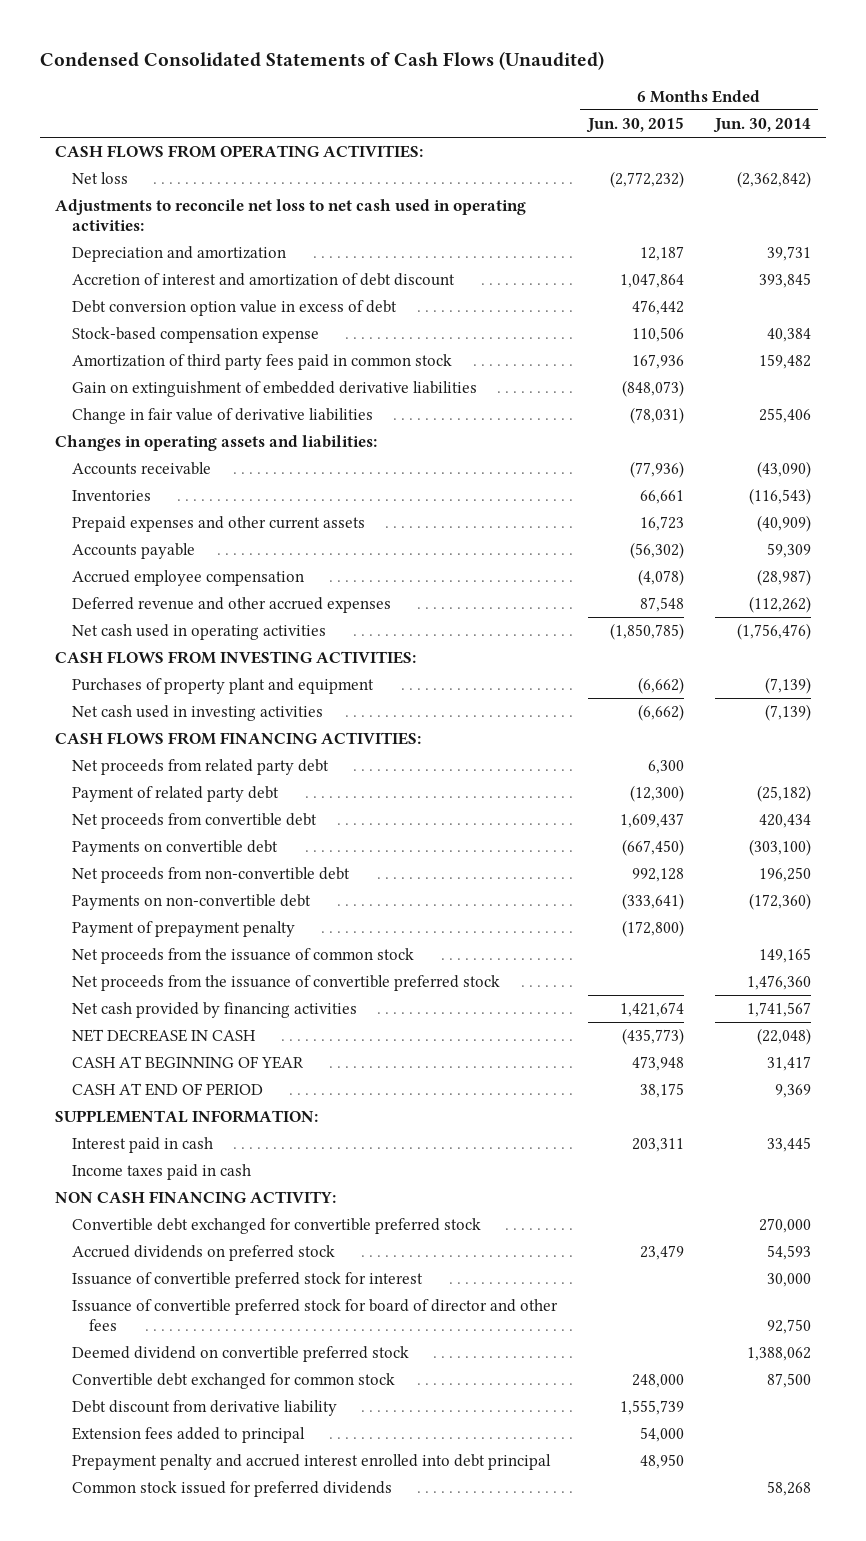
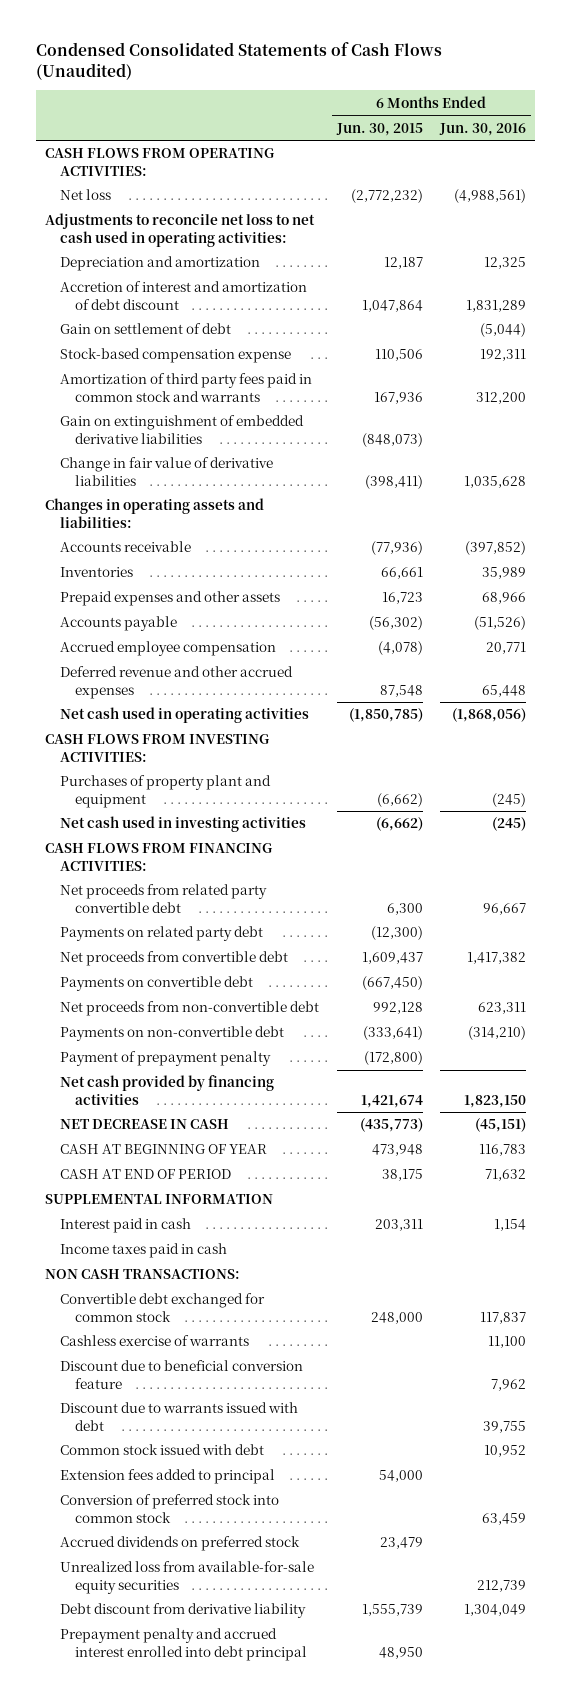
[712,118,811,134] Jun. 30, 2014 -> none
none -> [439,122,527,136] Jun. 30, 2016
[72,300,398,317] Debt conversion option value in excess of debt -> none
none -> [59,323,231,335] Gain on settlement of debt
[72,354,453,371] Amortization of third party fees paid in common stock -> [59,373,312,402] Amortization of third party fees paid in common stock and warrants
[629,407,684,425] (78,031) -> [364,474,423,489] (398,411)
[72,516,366,533] Prepaid expenses and other current assets -> [59,591,280,607] Prepaid expenses and other assets
[72,759,330,776] Net proceeds from related party debt -> [59,884,267,913] Net proceeds from related party convertible debt
[72,786,280,803] Payment of related party debt -> [59,926,263,942] Payments on related party debt
[72,948,415,965] Net proceeds from the issuance of common stock -> none
[72,975,501,992] Net proceeds from the issuance of convertible preferred stock -> none
[55,1110,319,1124] SUPPLEMENTAL INFORMATION: -> [44,1194,273,1205] SUPPLEMENTAL INFORMATION
[72,1218,482,1235] Convertible debt exchanged for convertible preferred stock -> none
[72,1272,424,1289] Issuance of convertible preferred stock for interest -> none
[72,1299,559,1331] Issuance of convertible preferred stock for board of director and other fees -> none
[72,1346,410,1363] Deemed dividend on convertible preferred stock -> none
[55,1191,337,1204] NON CASH FINANCING ACTIVITY: -> [44,1269,240,1280] NON CASH TRANSACTIONS:
none -> [59,1335,249,1347] Cashless exercise of warrants
none -> [59,1360,303,1389] Discount due to beneficial conversion feature
none -> [59,1402,298,1431] Discount due to warrants issued with debt
none -> [59,1444,264,1456] Common stock issued with debt
none -> [59,1494,279,1523] Conversion of preferred stock into common stock
[72,1245,336,1262] Accrued dividends on preferred stock -> [59,1536,300,1552] Accrued dividends on preferred stock
none -> [59,1561,314,1594] Unrealized loss from available-for-sale equity securities
[72,1400,338,1417] Debt discount from derivative liability -> [59,1603,306,1619] Debt discount from derivative liability
[72,1481,393,1498] Common stock issued for preferred dividends -> none

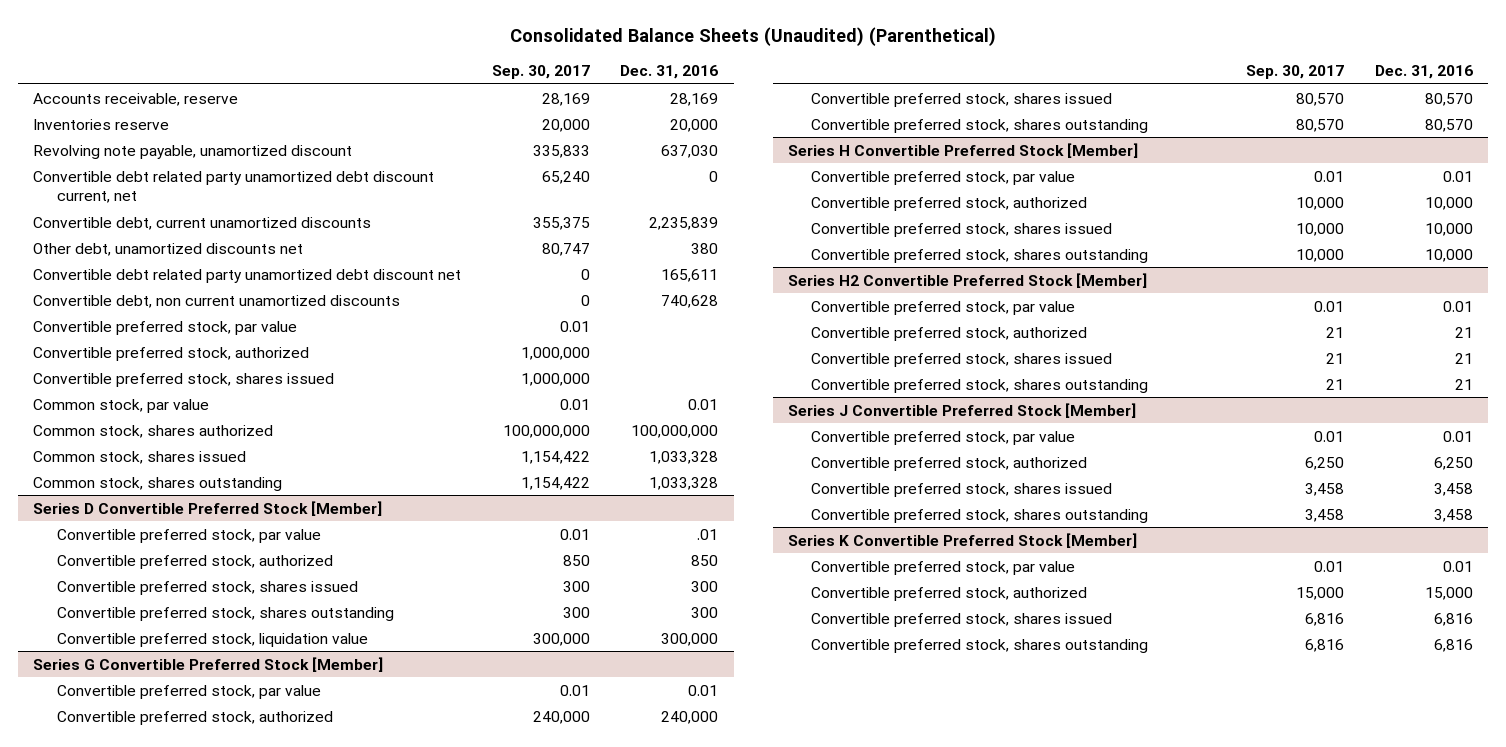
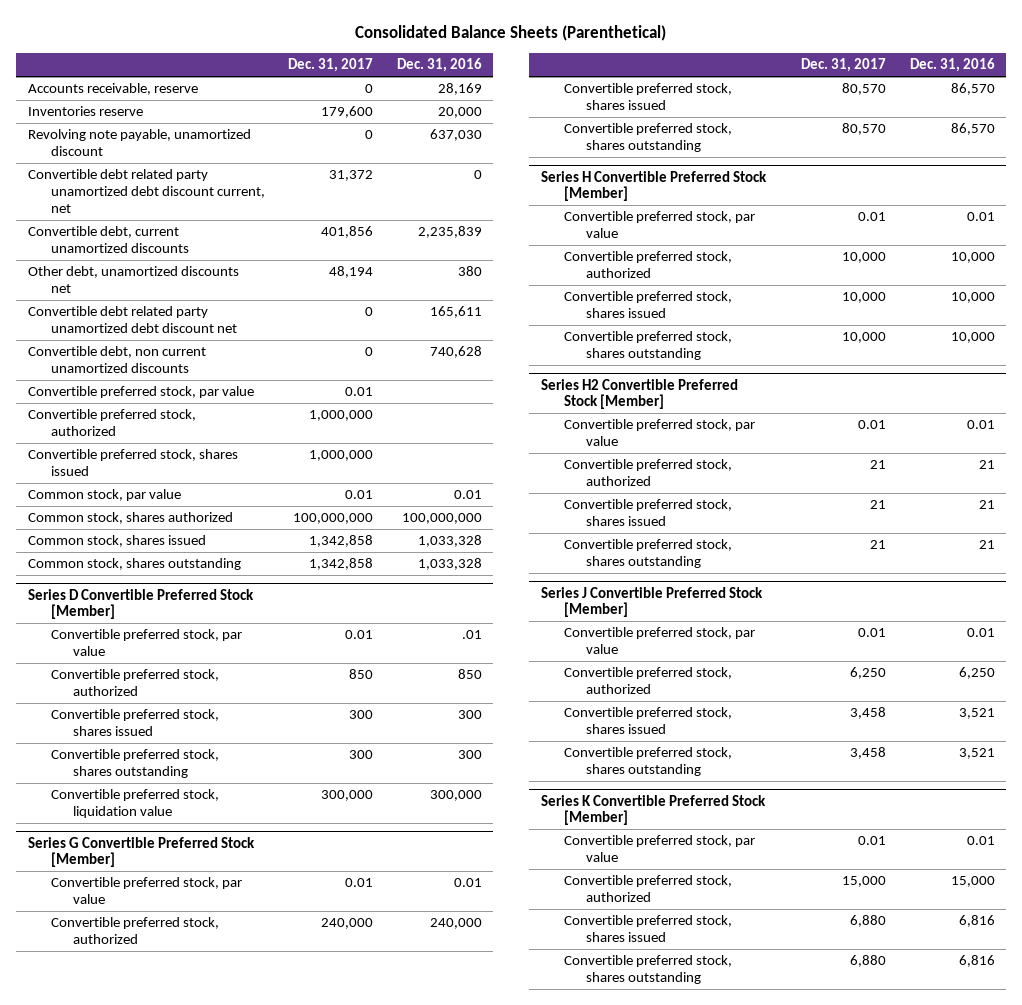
[510,27,997,47] Consolidated Balance Sheets (Unaudited) (Parenthetical) -> [355,25,667,42] Consolidated Balance Sheets (Parenthetical)
[491,65,590,80] Sep. 30, 2017 -> none
none -> [288,58,374,73] Dec. 31, 2017
[1424,92,1473,106] 80,570 -> [950,83,995,96] 86,570
[1424,118,1473,132] 80,570 -> [950,123,995,136] 86,570
[1433,482,1473,496] 3,458 -> [958,708,995,720] 3,521
[1433,508,1473,522] 3,458 -> [958,748,995,760] 3,521

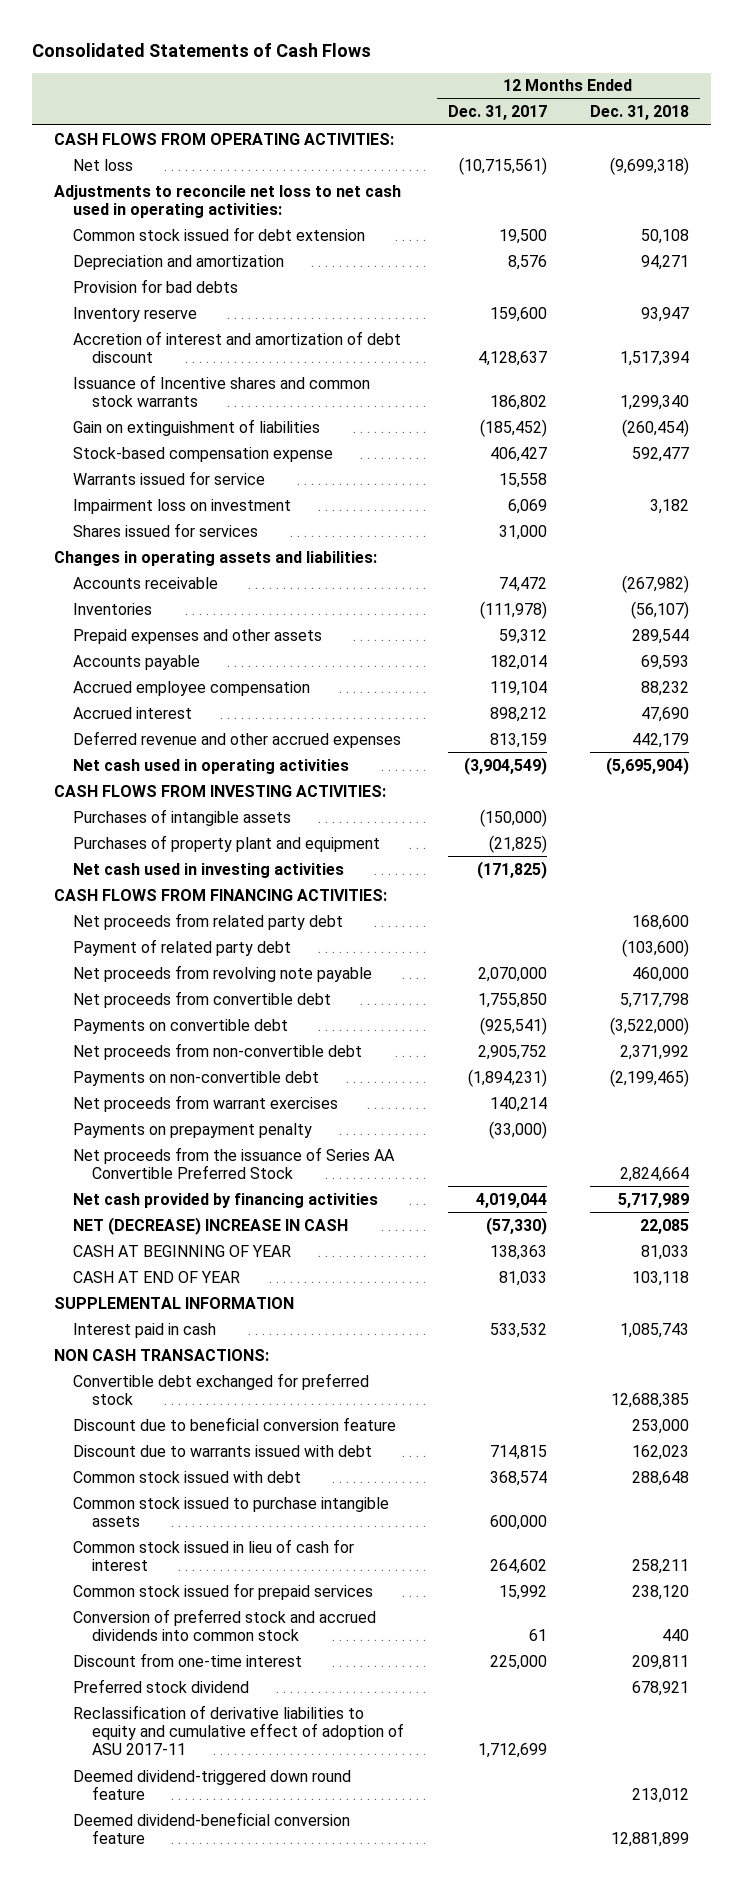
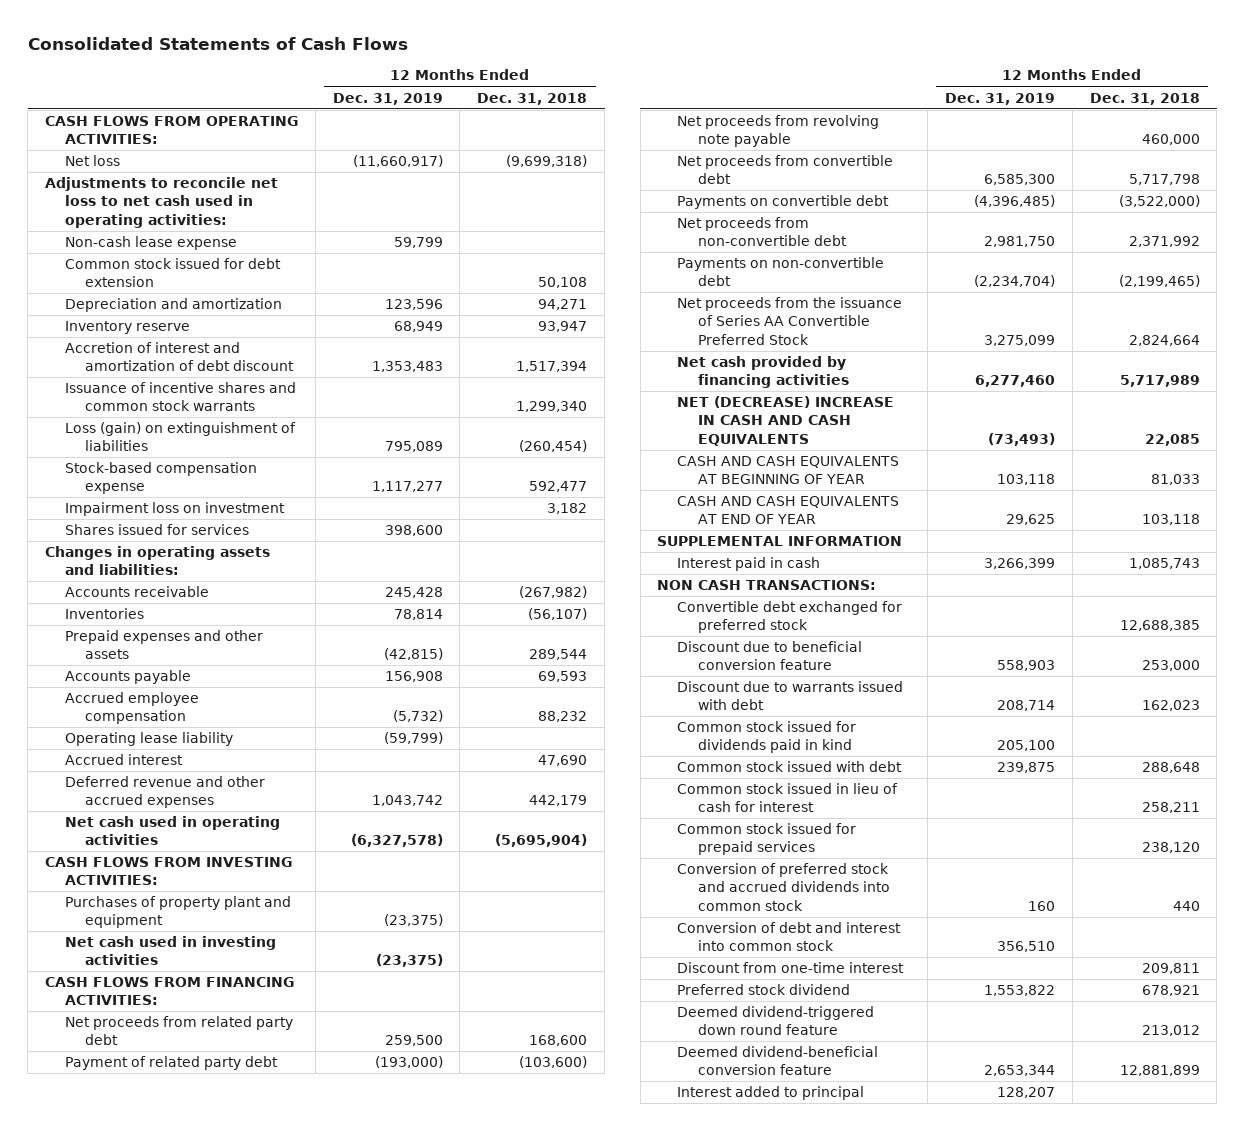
[447,105,547,121] Dec. 31, 2017 -> none
none -> [332,92,443,105] Dec. 31, 2019
none -> [65,236,238,251] Non-cash lease expense
[73,278,239,293] Provision for bad debts -> none
[73,374,371,407] Issuance of Incentive shares and common stock warrants -> [65,382,297,412] Issuance of incentive shares and common stock warrants
[73,418,321,436] Gain on extinguishment of liabilities -> [65,422,297,452] Loss (gain) on extinguishment of liabilities
[73,470,266,485] Warrants issued for service -> none
none -> [65,732,234,747] Operating lease liability
[73,808,292,826] Purchases of intangible assets -> none
[73,1094,339,1112] Net proceeds from warrant exercises -> none
[73,1122,313,1138] Payments on prepayment penalty -> none
[73,1216,349,1235] NET (DECREASE) INCREASE IN CASH -> [677,396,895,446] NET (DECREASE) INCREASE IN CASH AND CASH EQUIVALENTS
[73,1244,292,1257] CASH AT BEGINNING OF YEAR -> [677,456,900,485] CASH AND CASH EQUIVALENTS AT BEGINNING OF YEAR
[73,1270,241,1283] CASH AT END OF YEAR -> [677,496,900,525] CASH AND CASH EQUIVALENTS AT END OF YEAR
none -> [677,721,857,754] Common stock issued for dividends paid in kind
[73,1496,390,1527] Common stock issued to purchase intangible assets -> none
none -> [677,922,902,952] Conversion of debt and interest into common stock
[73,1704,404,1756] Reclassification of derivative liabilities to equity and cumulative effect of adoption of ASU 2017-11 -> none
none -> [677,1086,865,1101] Interest added to principal

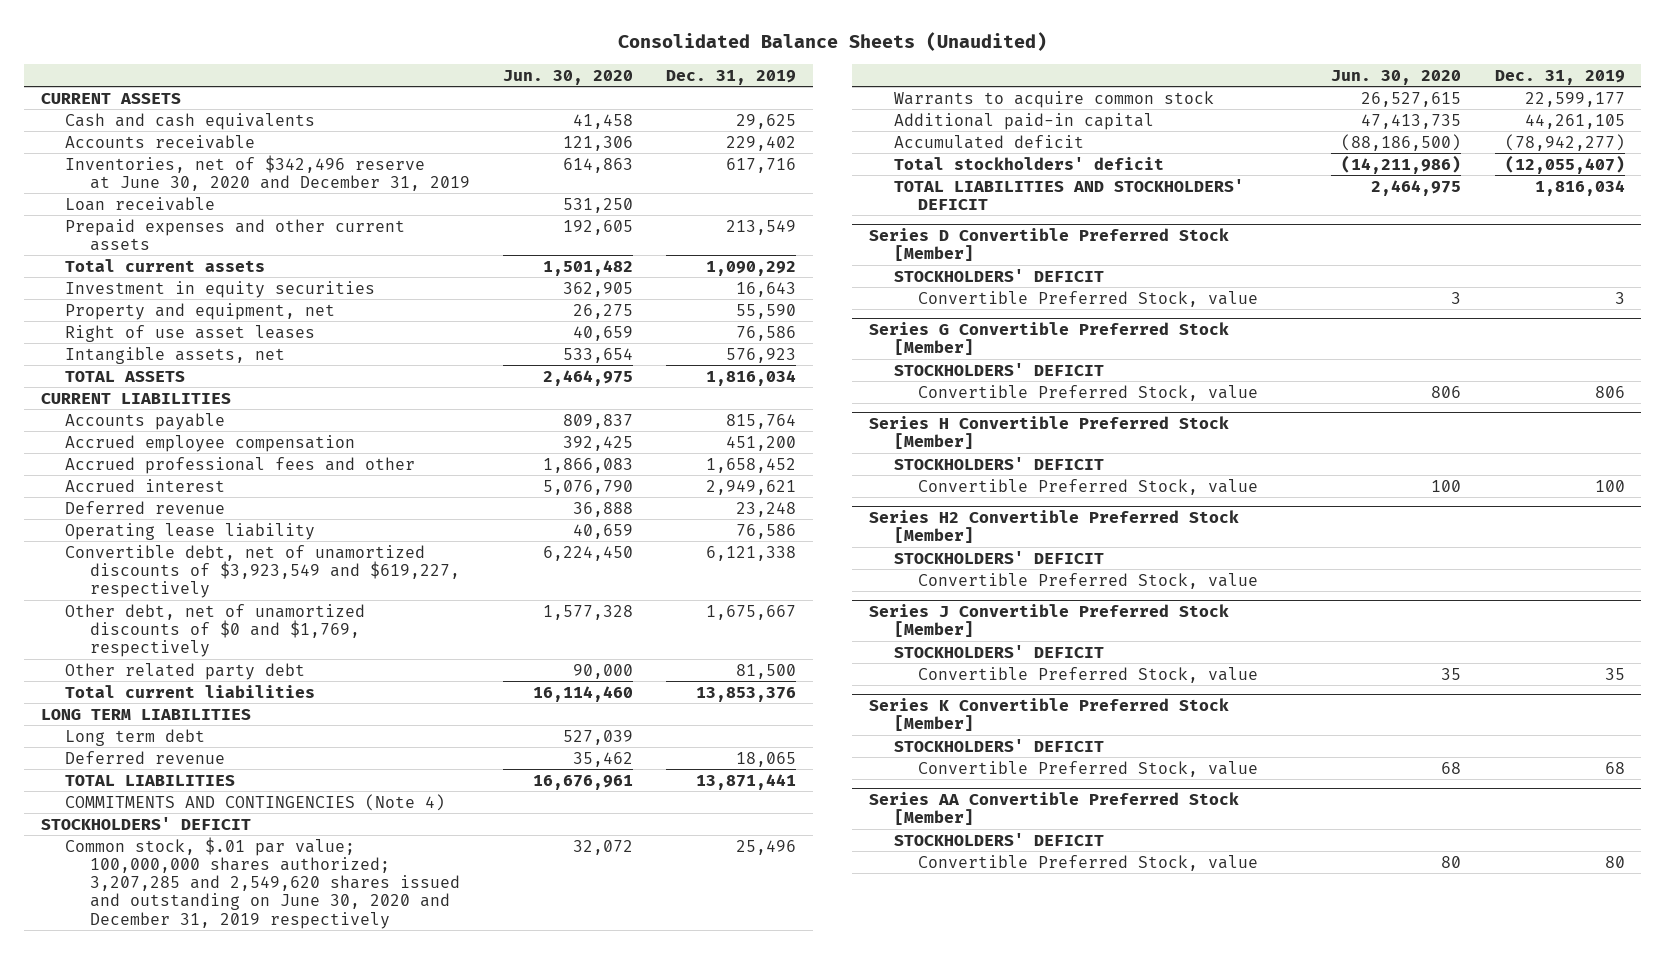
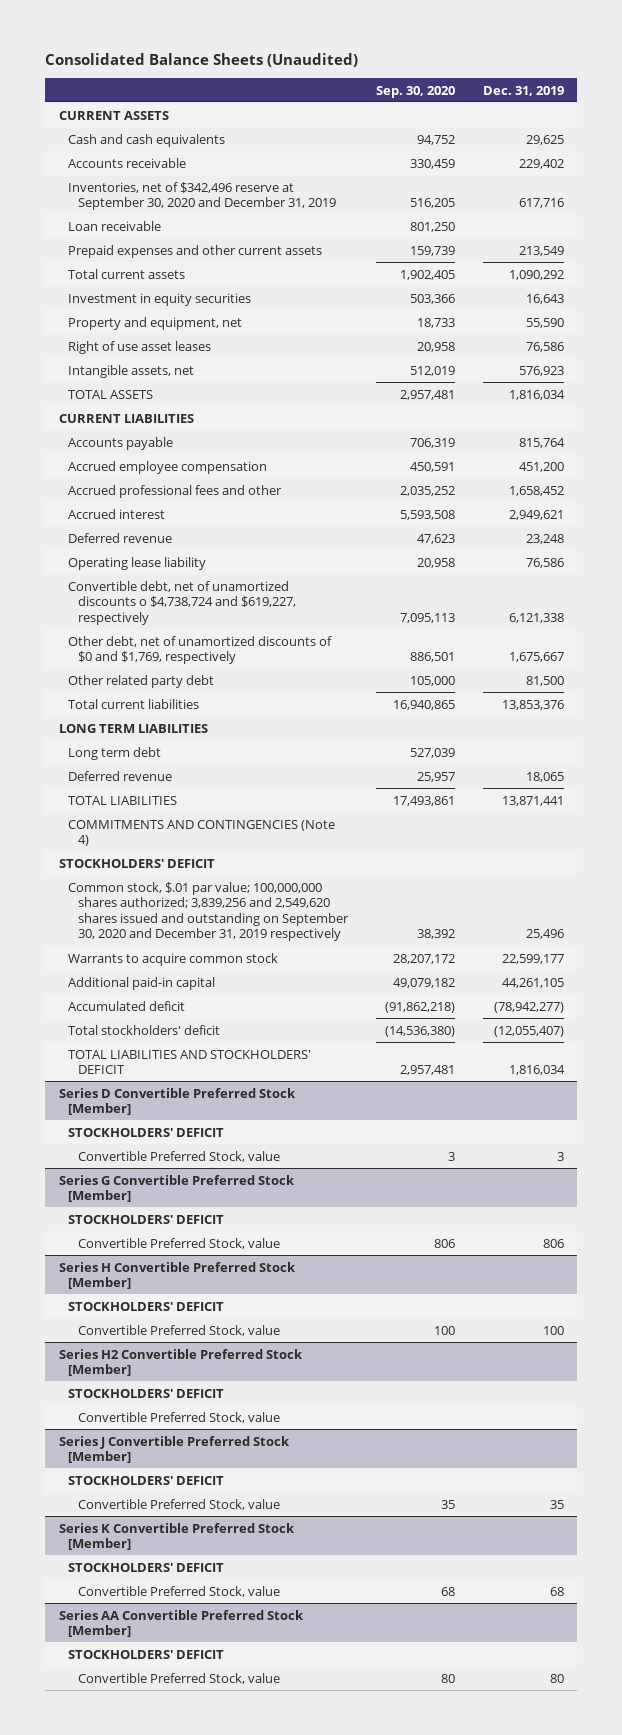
[503,69,634,85] Jun. 30, 2020 -> none
none -> [375,85,455,98] Sep. 30, 2020
[65,154,470,191] Inventories, net of $342,496 reserve at June 30, 2020 and December 31, 2019 -> [68,181,337,211] Inventories, net of $342,496 reserve at September 30, 2020 and December 31, 2019
[65,544,460,599] Convertible debt, net of unamortized discounts of $3,923,549 and $619,227, respectively -> [68,580,297,625] Convertible debt, net of unamortized discounts o $4,738,724 and $619,227, respectively
[65,836,460,929] Common stock, $.01 par value; 100,000,000 shares authorized; 3,207,285 and 2,549,620 shares issued and outstanding on June 30, 2020 and December 31, 2019 respectively -> [68,881,350,942] Common stock, $.01 par value; 100,000,000 shares authorized; 3,839,256 and 2,549,620 shares issued and outstanding on September 30, 2020 and December 31, 2019 respectively

